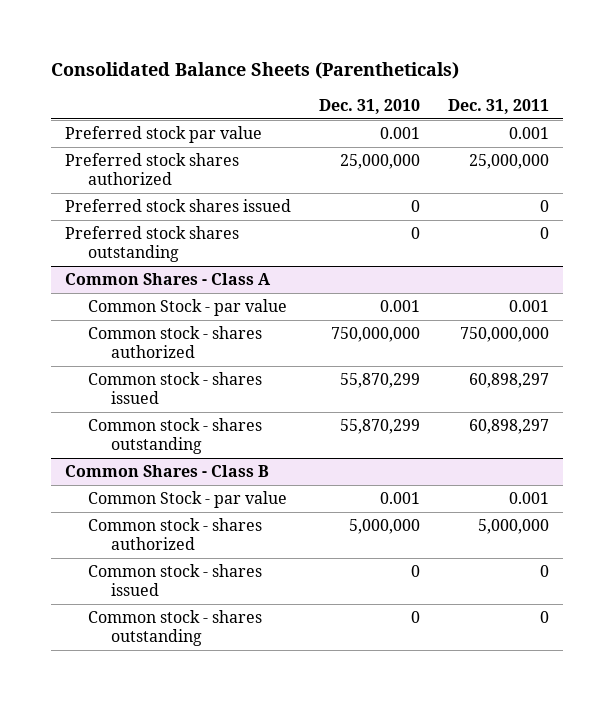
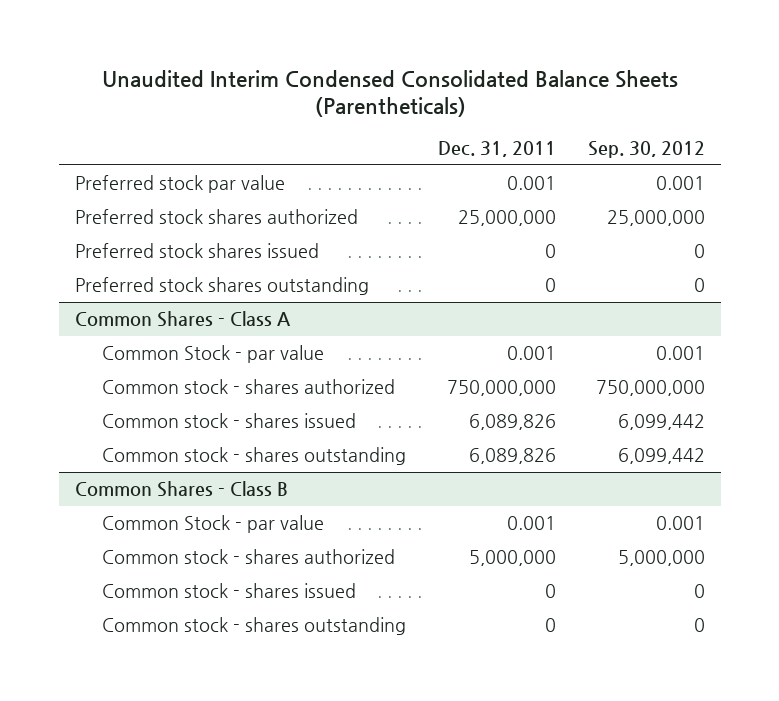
[50,61,459,79] Consolidated Balance Sheets (Parentheticals) -> [101,69,678,118] Unaudited Interim Condensed Consolidated Balance Sheets (Parentheticals)
[318,98,420,114] Dec. 31, 2010 -> none
none -> [587,141,705,159] Sep. 30, 2012
[469,373,550,389] 60,898,297 -> [468,414,556,431] 6,089,826
[469,419,550,435] 60,898,297 -> [468,448,556,465] 6,089,826

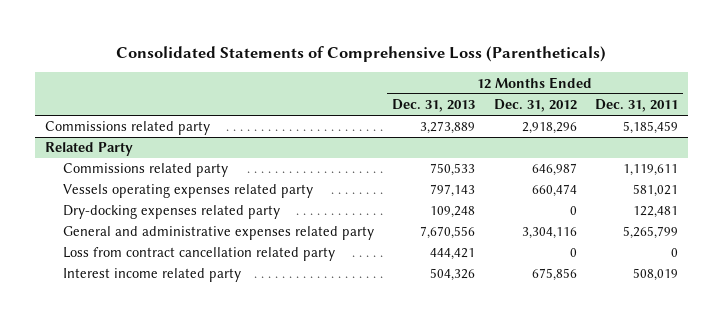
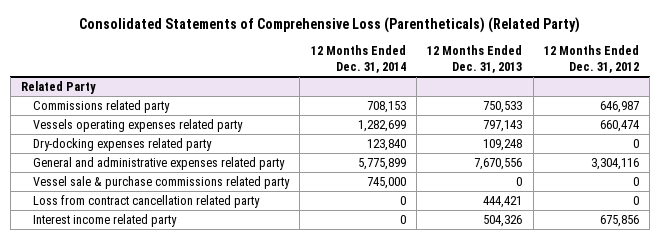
[116,45,607,62] Consolidated Statements of Comprehensive Loss (Parentheticals) -> [79,17,581,34] Consolidated Statements of Comprehensive Loss (Parentheticals) (Related Party)
[595,99,679,113] Dec. 31, 2011 -> none
none -> [310,45,406,74] 12 Months Ended Dec. 31, 2014
[44,121,210,136] Commissions related party -> none
none -> [32,175,290,189] Vessel sale & purchase commissions related party

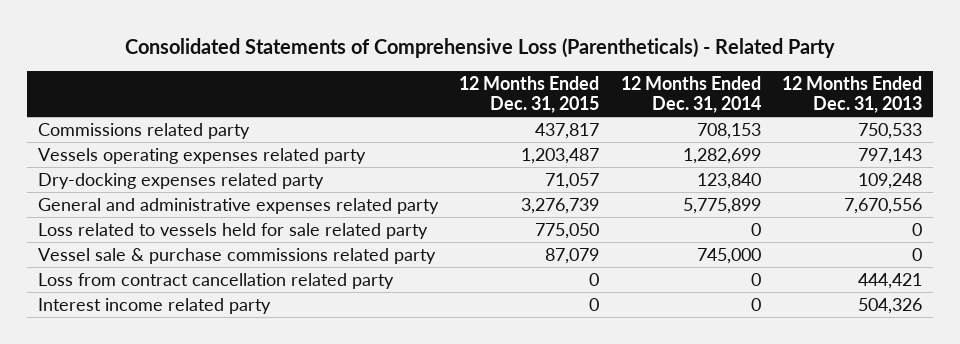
[79,17,581,34] Consolidated Statements of Comprehensive Loss (Parentheticals) (Related Party) -> [125,37,836,58] Consolidated Statements of Comprehensive Loss (Parentheticals) - Related Party
[544,45,640,74] 12 Months Ended Dec. 31, 2012 -> none
none -> [459,75,600,113] 12 Months Ended Dec. 31, 2015
[21,80,97,94] Related Party -> none
none -> [37,222,428,239] Loss related to vessels held for sale related party

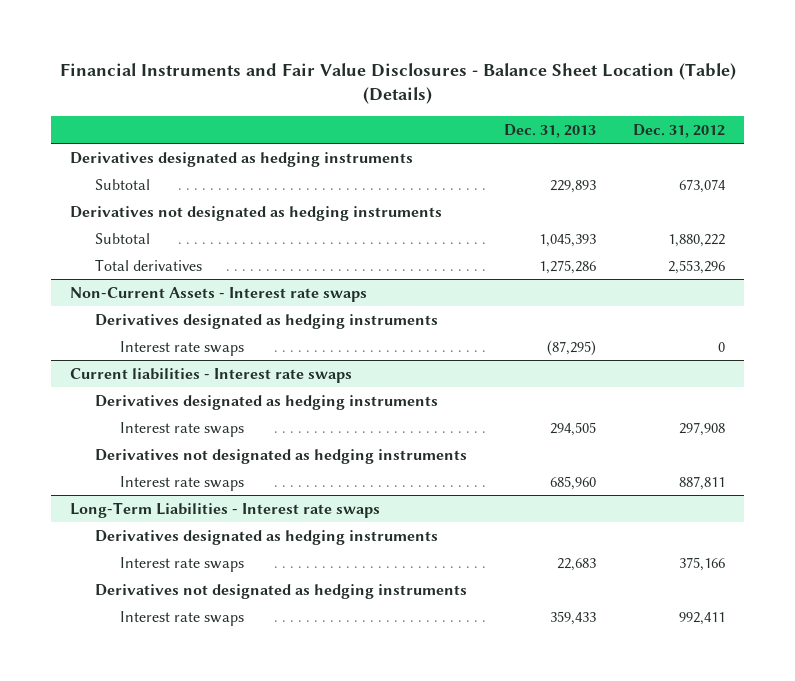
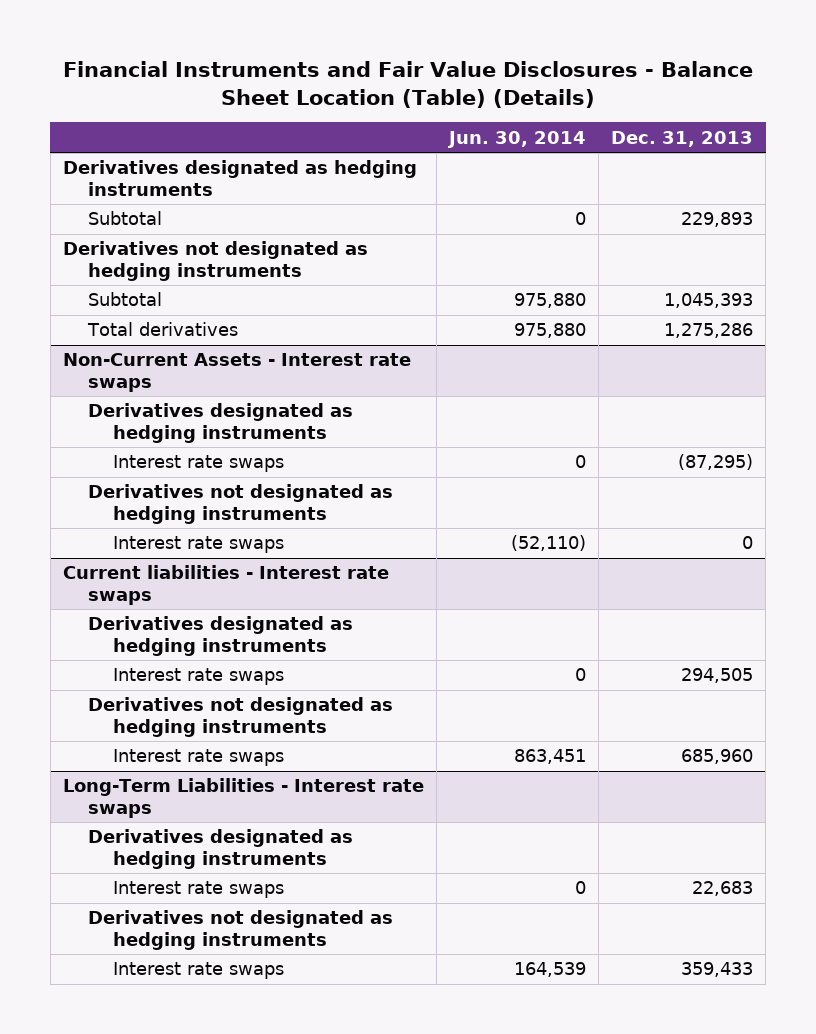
[633,123,726,138] Dec. 31, 2012 -> none
none -> [446,130,586,148] Jun. 30, 2014
none -> [88,484,394,524] Derivatives not designated as hedging instruments
none -> [113,536,285,554] Interest rate swaps

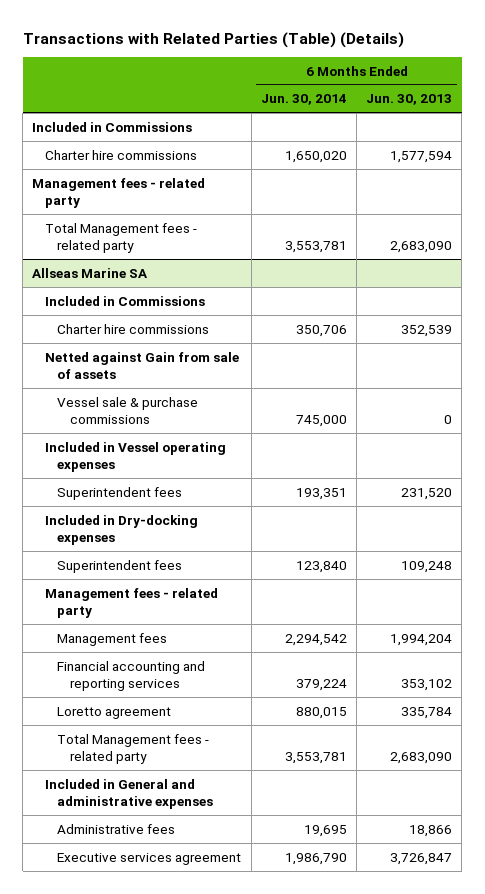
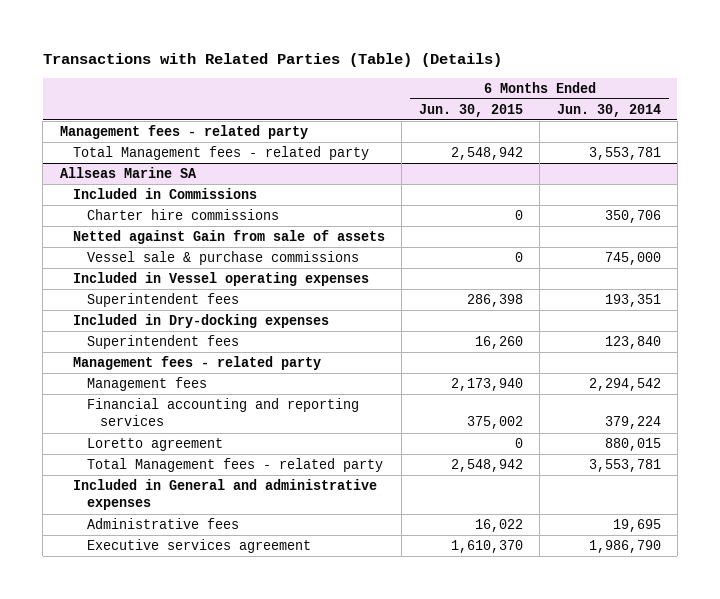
[366,94,453,106] Jun. 30, 2013 -> none
none -> [418,103,523,117] Jun. 30, 2015
[32,121,193,132] Included in Commissions -> none
[44,149,197,160] Charter hire commissions -> none

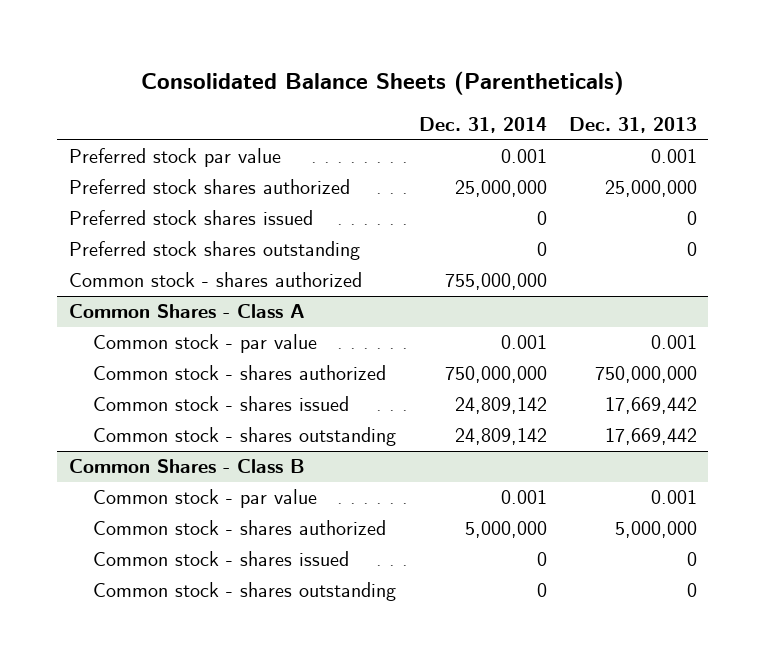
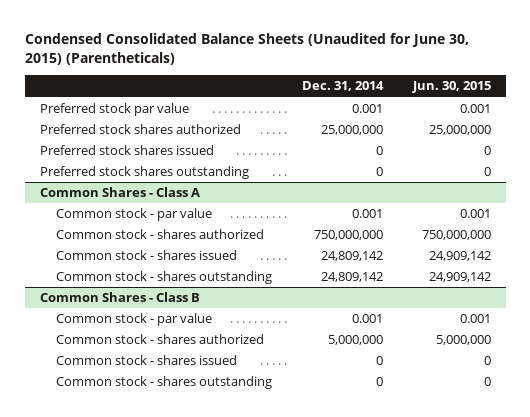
[140,70,624,95] Consolidated Balance Sheets (Parentheticals) -> [24,32,469,65] Condensed Consolidated Balance Sheets (Unaudited for June 30, 2015) (Parentheticals)
[569,117,698,134] Dec. 31, 2013 -> none
none -> [411,81,491,94] Jun. 30, 2015
[68,272,362,288] Common stock - shares authorized -> none

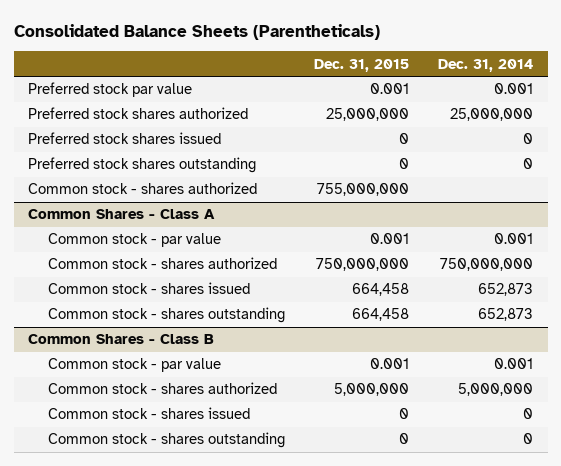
[24,32,469,65] Condensed Consolidated Balance Sheets (Unaudited for June 30, 2015) (Parentheticals) -> [13,23,380,40] Consolidated Balance Sheets (Parentheticals)
[411,81,491,94] Jun. 30, 2015 -> none
none -> [313,58,409,72] Dec. 31, 2015
none -> [28,182,258,195] Common stock - shares authorized
[320,251,383,262] 24,809,142 -> [478,283,534,297] 652,873
[320,272,383,283] 24,809,142 -> [478,308,534,322] 652,873

